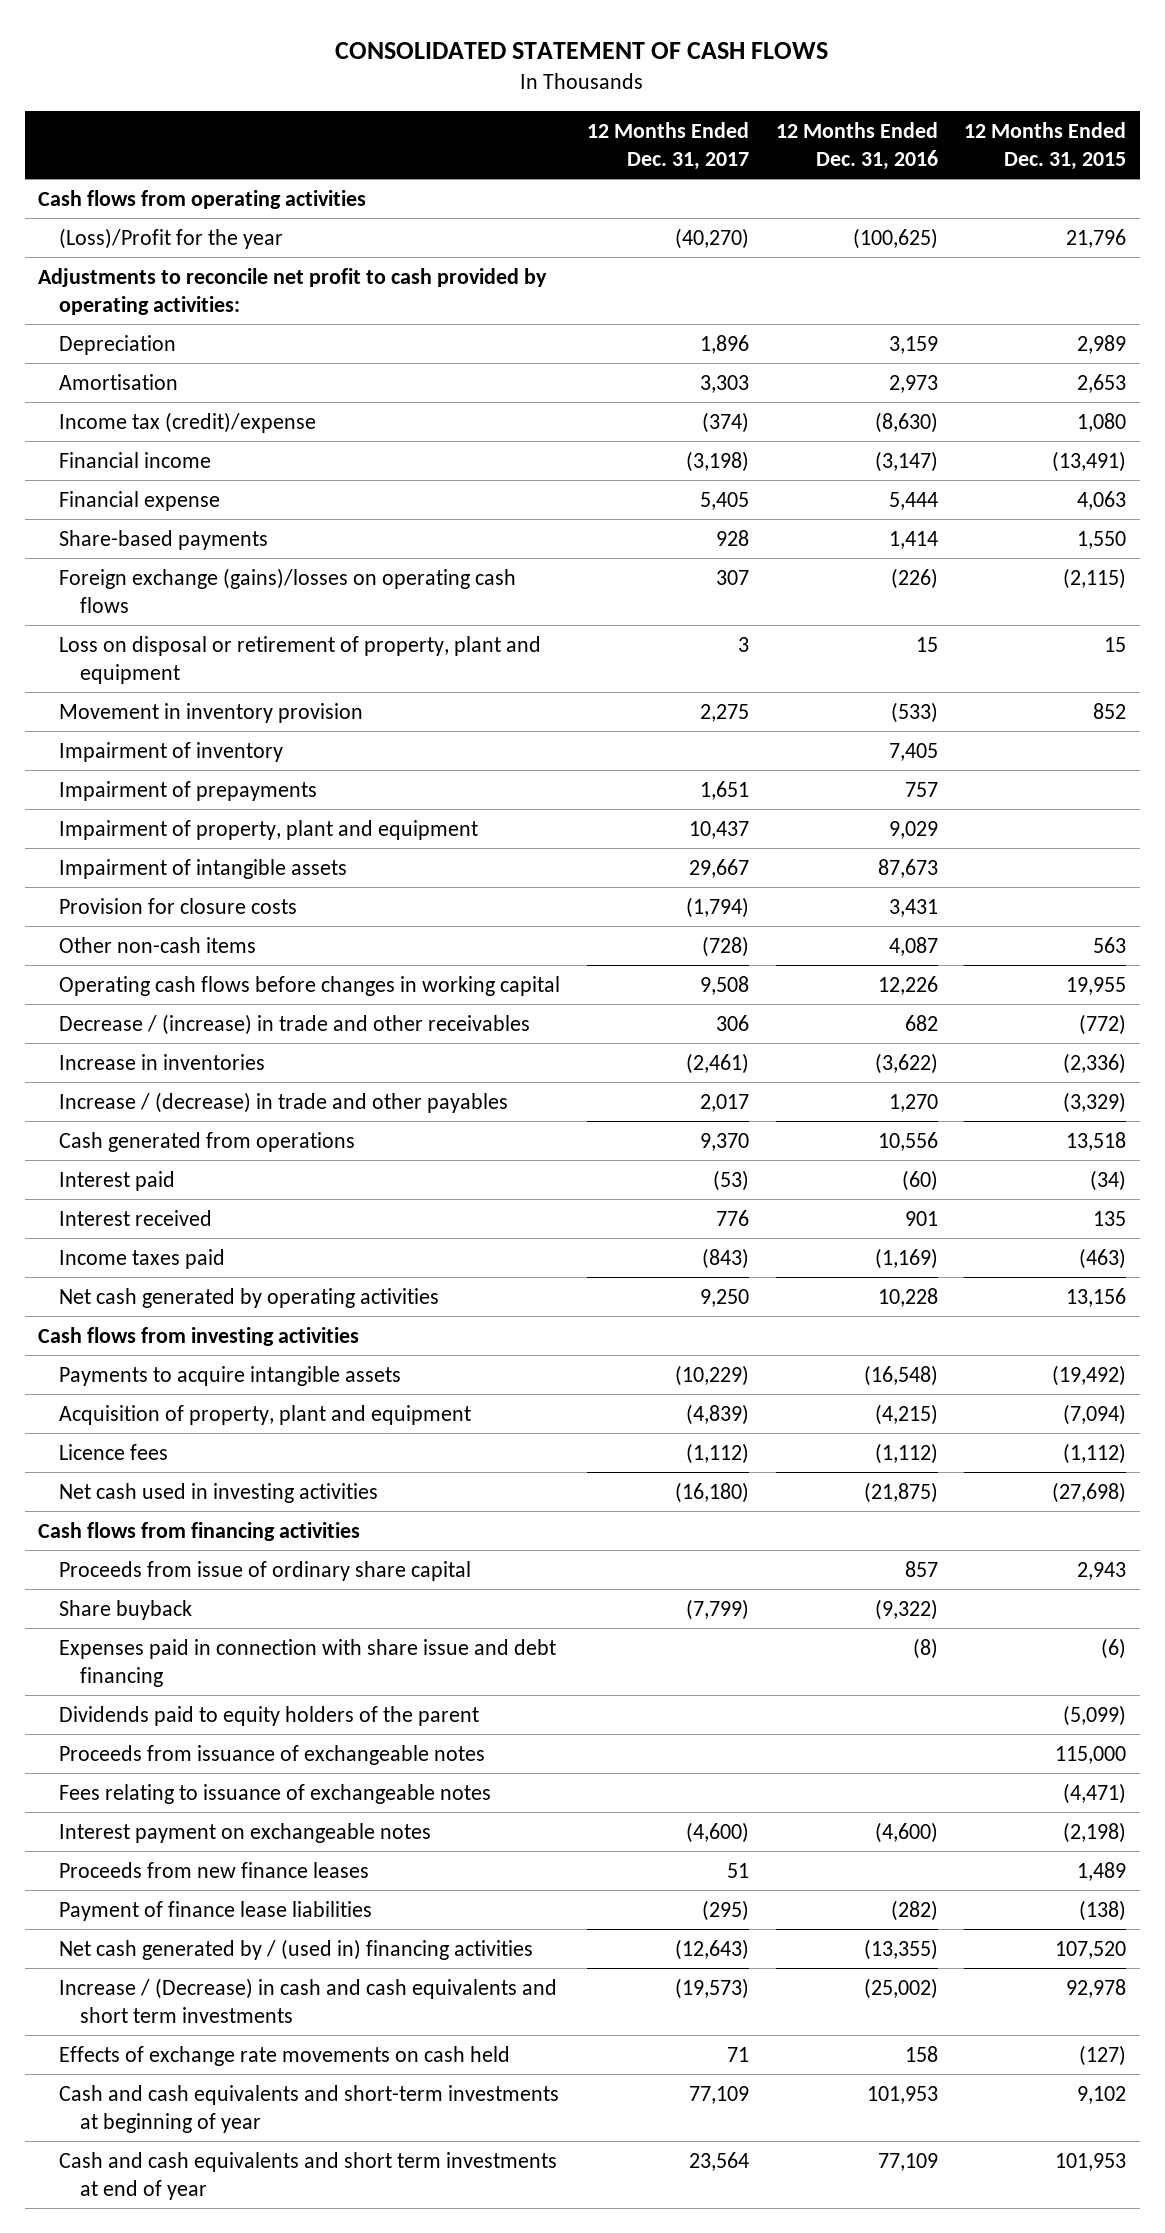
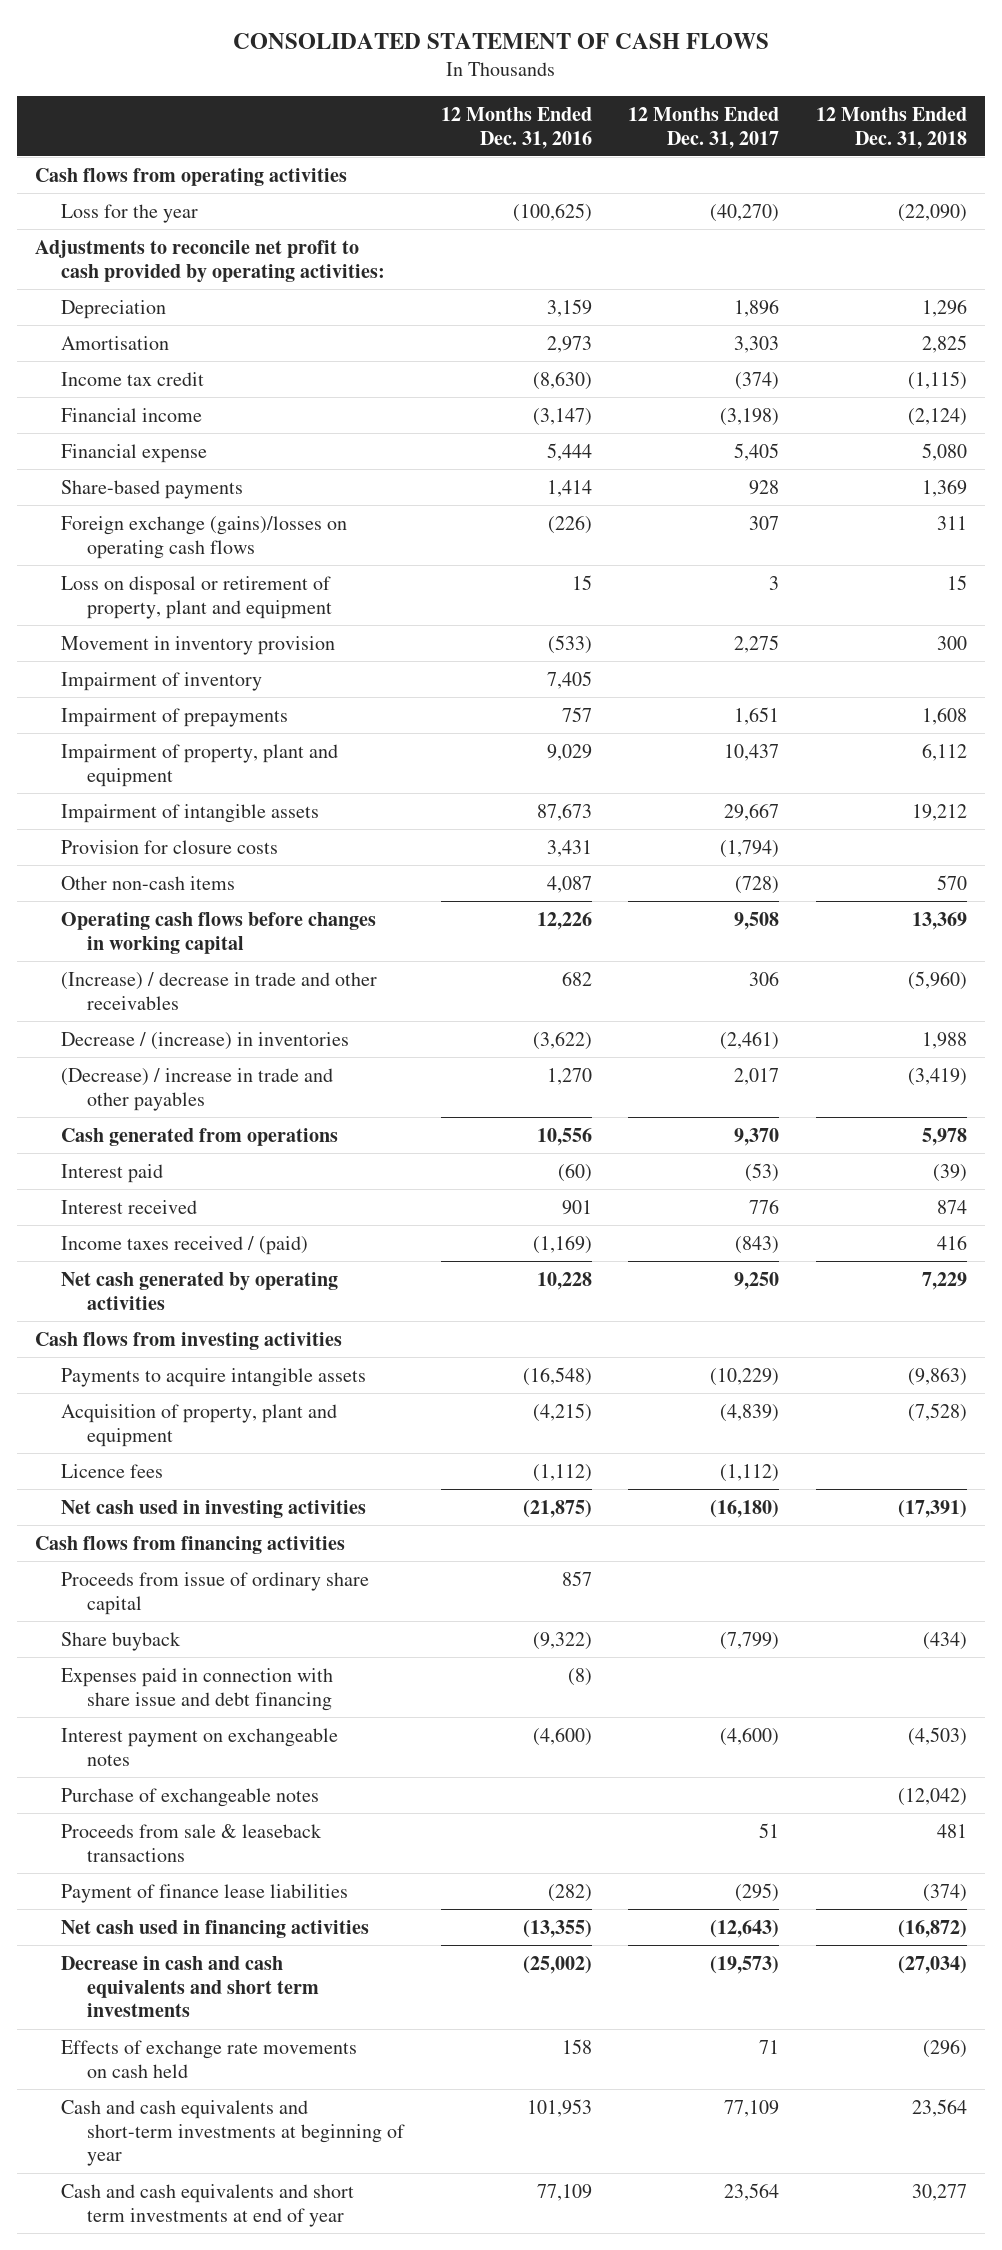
[964,121,1127,170] 12 Months Ended Dec. 31, 2015 -> none
none -> [815,106,967,149] 12 Months Ended Dec. 31, 2018
[59,227,284,249] (Loss)/Profit for the year -> [61,203,199,223] Loss for the year
[59,411,317,433] Income tax (credit)/expense -> [61,371,205,386] Income tax credit
[59,1013,531,1035] Decrease / (increase) in trade and other receivables -> [61,971,378,1010] (Increase) / decrease in trade and other receivables
[59,1053,266,1070] Increase in inventories -> [61,1031,350,1050] Decrease / (increase) in inventories
[59,1091,509,1113] Increase / (decrease) in trade and other payables -> [61,1067,334,1111] (Decrease) / increase in trade and other payables
[59,1248,226,1269] Income taxes paid -> [61,1235,309,1255] Income taxes received / (paid)
[59,1705,480,1726] Dividends paid to equity holders of the parent -> none
[59,1744,486,1765] Proceeds from issuance of exchangeable notes -> none
[59,1783,492,1804] Fees relating to issuance of exchangeable notes -> none
none -> [61,1787,320,1807] Purchase of exchangeable notes
[59,1861,370,1878] Proceeds from new finance leases -> [61,1823,323,1862] Proceeds from sale & leaseback transactions
[59,1938,534,1960] Net cash generated by / (used in) financing activities -> [61,1919,370,1938] Net cash used in financing activities
[59,1977,558,2023] Increase / (Decrease) in cash and cash equivalents and short term investments -> [61,1955,320,2018] Decrease in cash and cash equivalents and short term investments

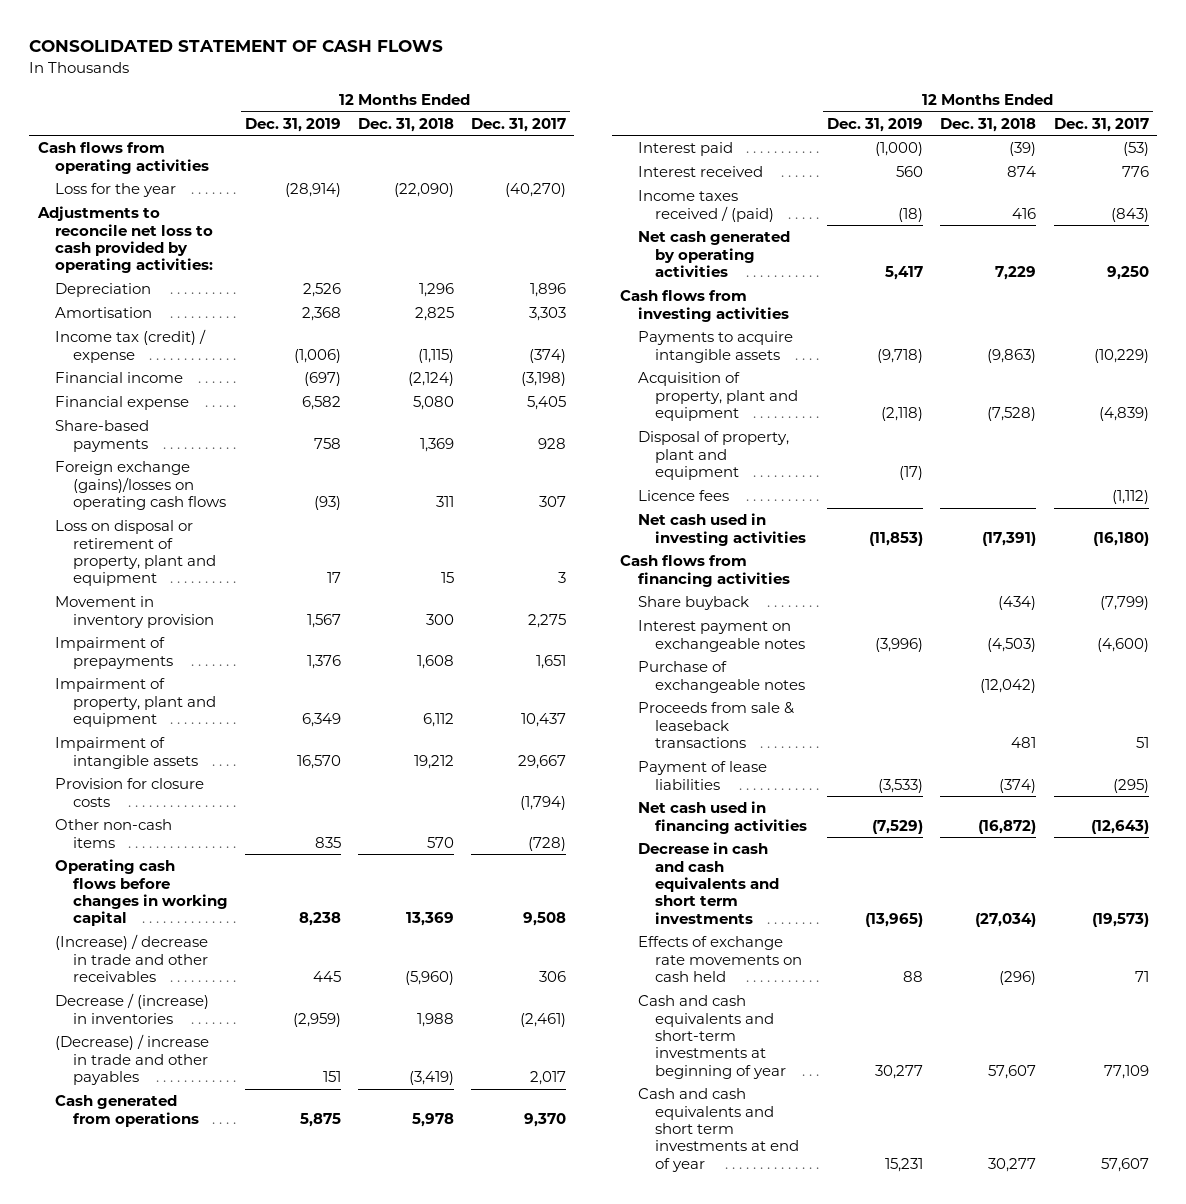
[440,106,592,149] 12 Months Ended Dec. 31, 2016 -> none
none -> [244,117,341,132] Dec. 31, 2019
[35,239,386,283] Adjustments to reconcile net profit to cash provided by operating activities: -> [36,206,214,274] Adjustments to reconcile net loss to cash provided by operating activities:
[61,371,205,386] Income tax credit -> [55,329,207,363] Income tax (credit) / expense
[61,671,263,691] Impairment of inventory -> none
none -> [637,431,789,480] Disposal of property, plant and equipment
[61,1571,370,1615] Proceeds from issue of ordinary share capital -> none
[61,1667,334,1711] Expenses paid in connection with share issue and debt financing -> none
[61,1883,349,1903] Payment of finance lease liabilities -> [637,761,767,790] Payment of lease liabilities
[911,2098,967,2117] 23,564 -> [988,1064,1037,1079] 57,607
[724,2182,780,2201] 23,564 -> [1100,1157,1149,1172] 57,607

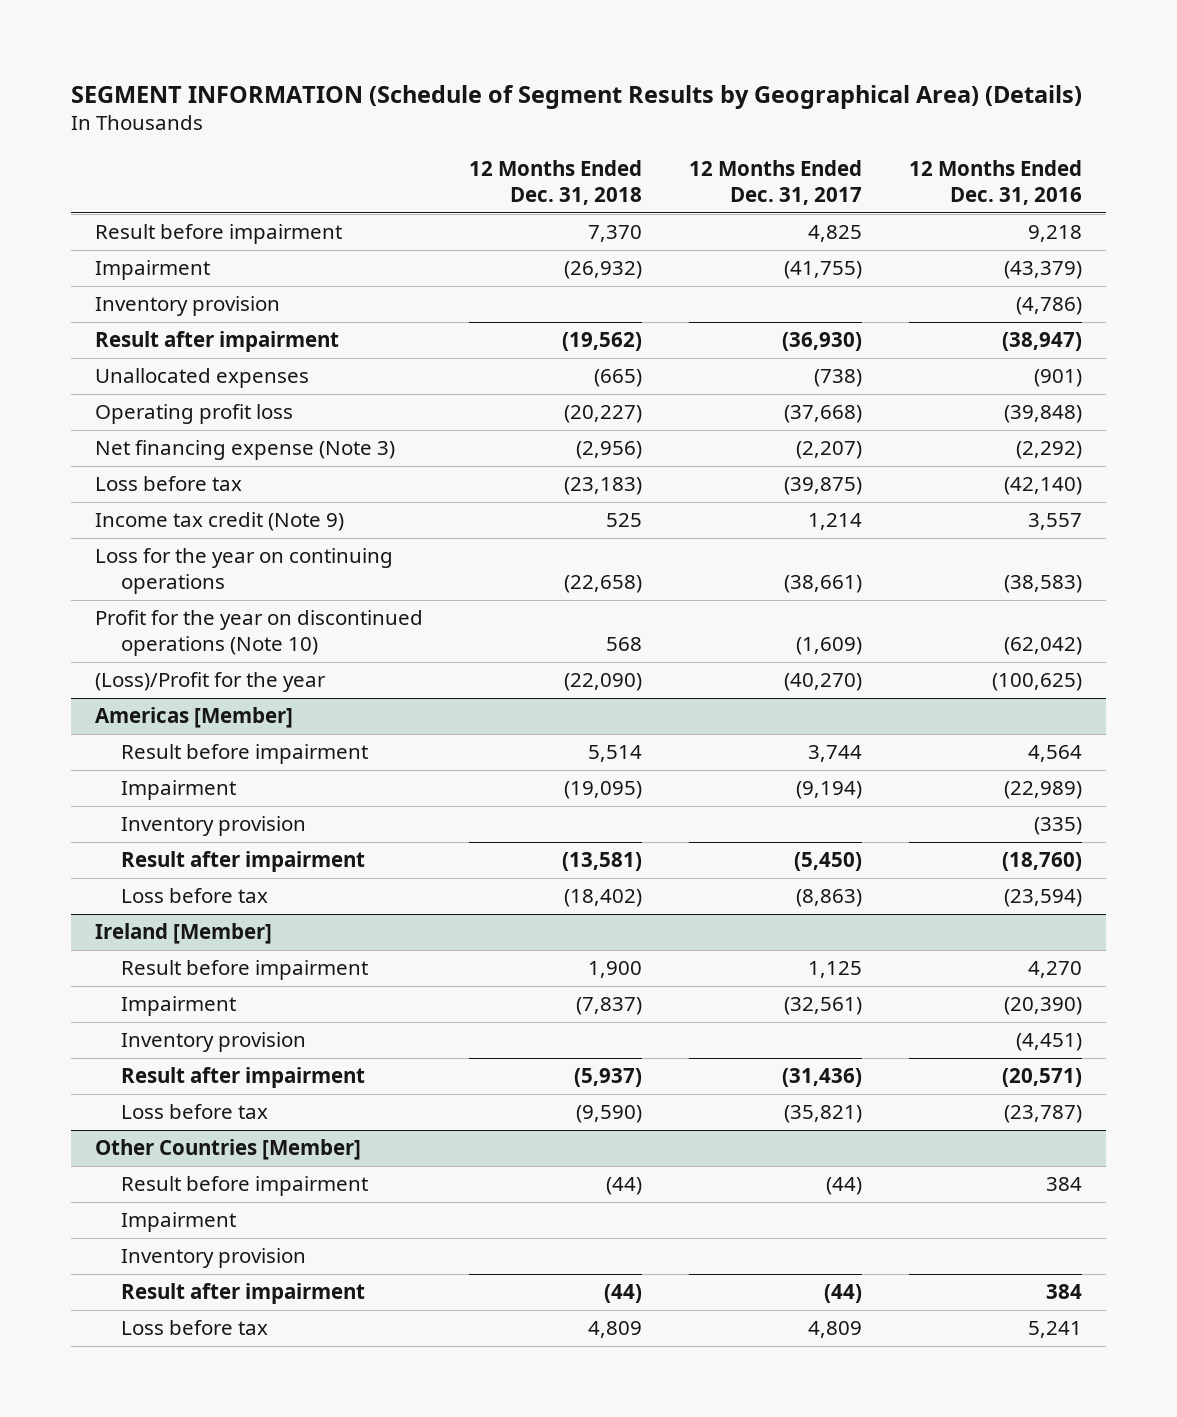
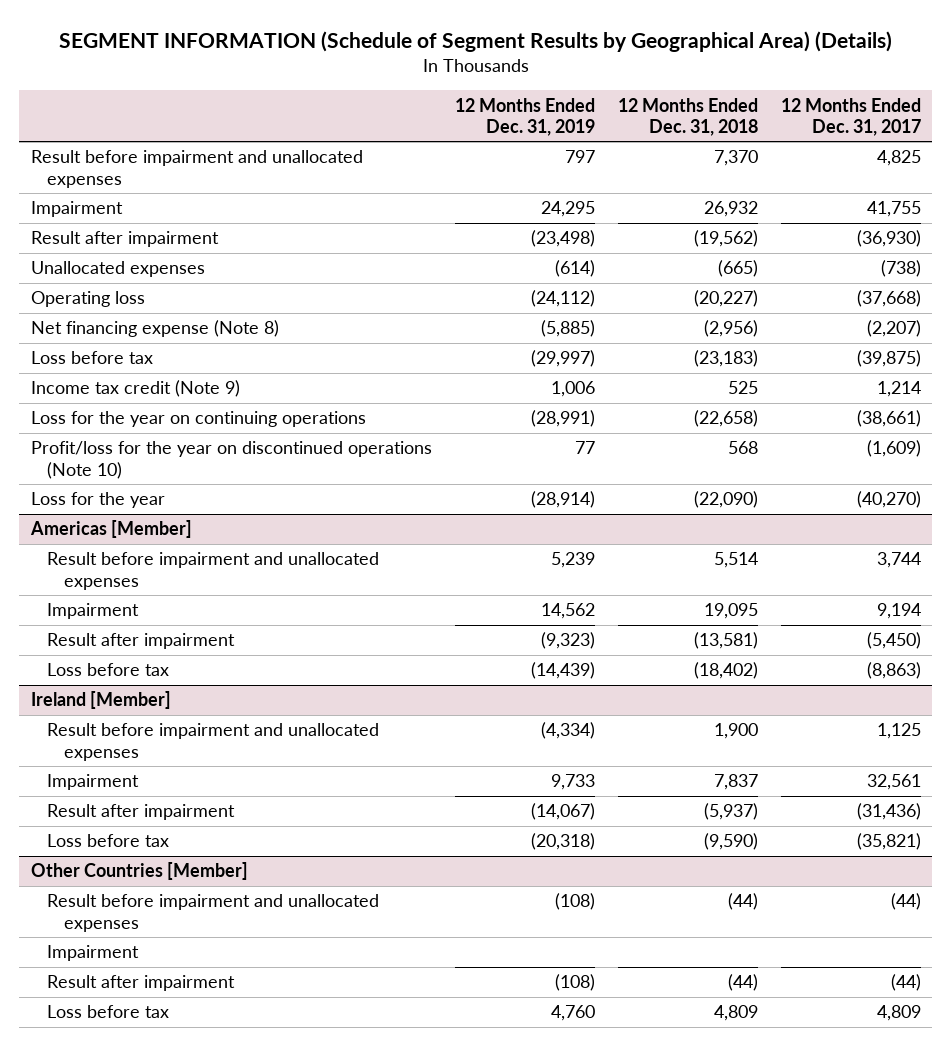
[909,160,1083,206] 12 Months Ended Dec. 31, 2016 -> none
none -> [454,97,595,137] 12 Months Ended Dec. 31, 2019
[94,296,280,317] Inventory provision -> none
[94,224,342,245] Result before impairment -> [30,150,363,188] Result before impairment and unallocated expenses
[564,261,643,280] (26,932) -> [703,201,758,218] 26,932
[784,261,863,280] (41,755) -> [866,201,921,218] 41,755
[94,404,293,425] Operating profit loss -> [30,291,145,308] Operating loss
[94,440,395,461] Net financing expense (Note 3) -> [30,320,279,338] Net financing expense (Note 8)
[94,610,423,657] Profit for the year on discontinued operations (Note 10) -> [30,441,432,479] Profit/loss for the year on discontinued operations (Note 10)
[94,672,326,693] (Loss)/Profit for the year -> [30,492,165,509] Loss for the year
[121,816,307,837] Inventory provision -> none
[121,744,369,765] Result before impairment -> [47,552,380,590] Result before impairment and unallocated expenses
[564,781,643,800] (19,095) -> [703,603,758,620] 19,095
[796,781,863,800] (9,194) -> [876,603,921,620] 9,194
[121,1032,307,1053] Inventory provision -> none
[121,960,369,981] Result before impairment -> [47,723,380,761] Result before impairment and unallocated expenses
[576,997,643,1016] (7,837) -> [713,774,758,791] 7,837
[784,997,863,1016] (32,561) -> [866,774,921,791] 32,561
[121,1176,369,1197] Result before impairment -> [47,894,380,932] Result before impairment and unallocated expenses
[121,1248,307,1269] Inventory provision -> none

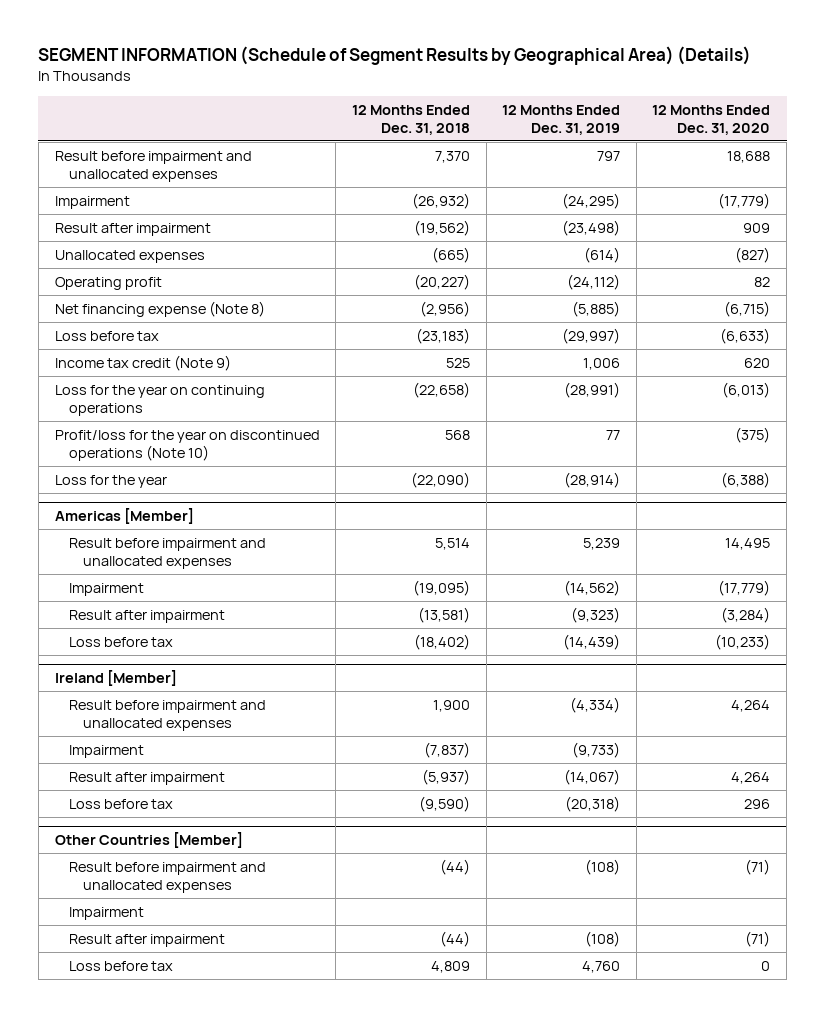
[780,97,921,137] 12 Months Ended Dec. 31, 2017 -> none
none -> [652,104,771,135] 12 Months Ended Dec. 31, 2020
[540,201,595,218] 24,295 -> [562,192,621,209] (24,295)
[703,201,758,218] 26,932 -> [411,192,470,209] (26,932)
[30,291,145,308] Operating loss -> [54,276,162,290] Operating profit
[540,603,595,620] 14,562 -> [564,579,621,596] (14,562)
[703,603,758,620] 19,095 -> [412,579,470,596] (19,095)
[550,774,595,791] 9,733 -> [572,741,621,758] (9,733)
[713,774,758,791] 7,837 -> [423,741,470,758] (7,837)

